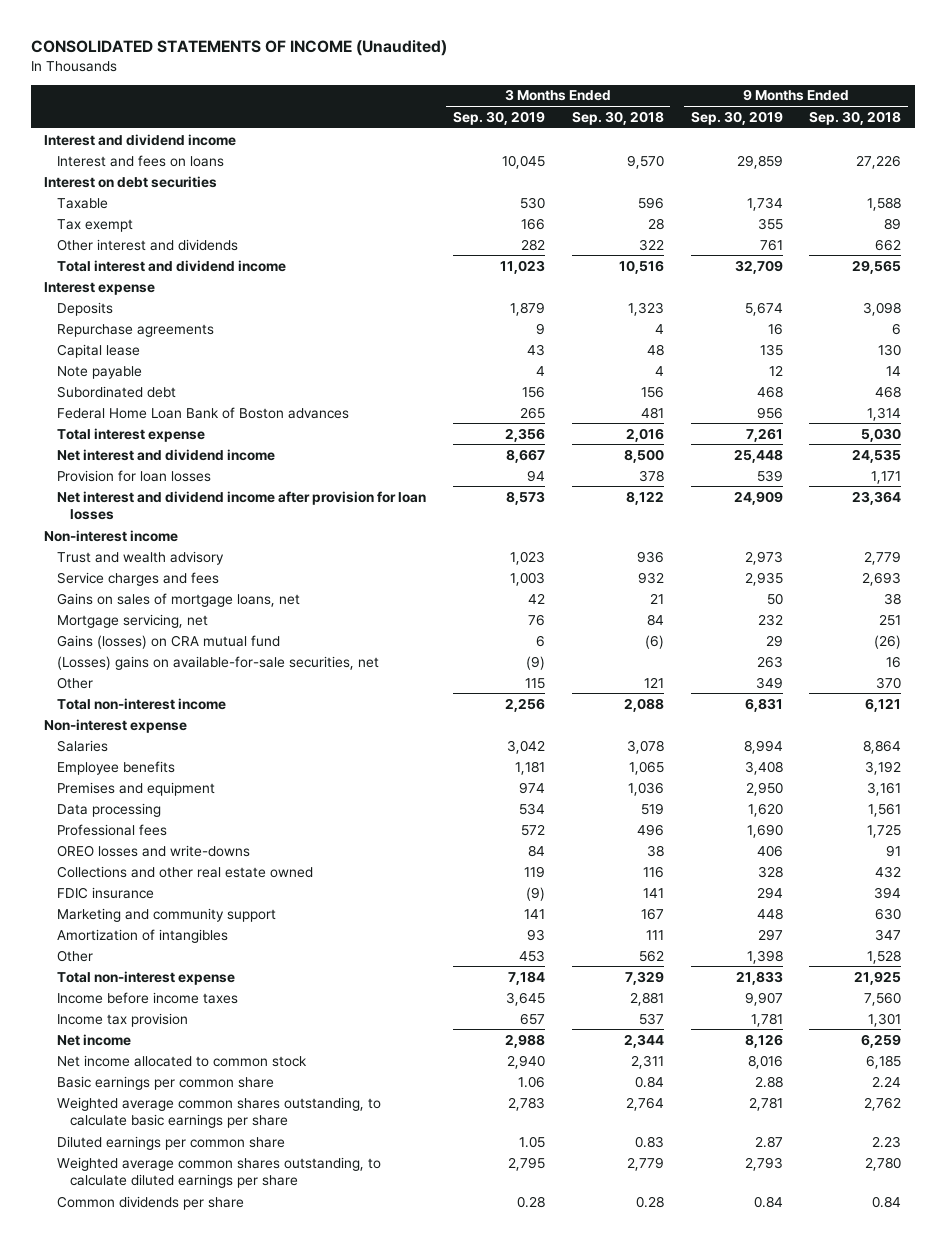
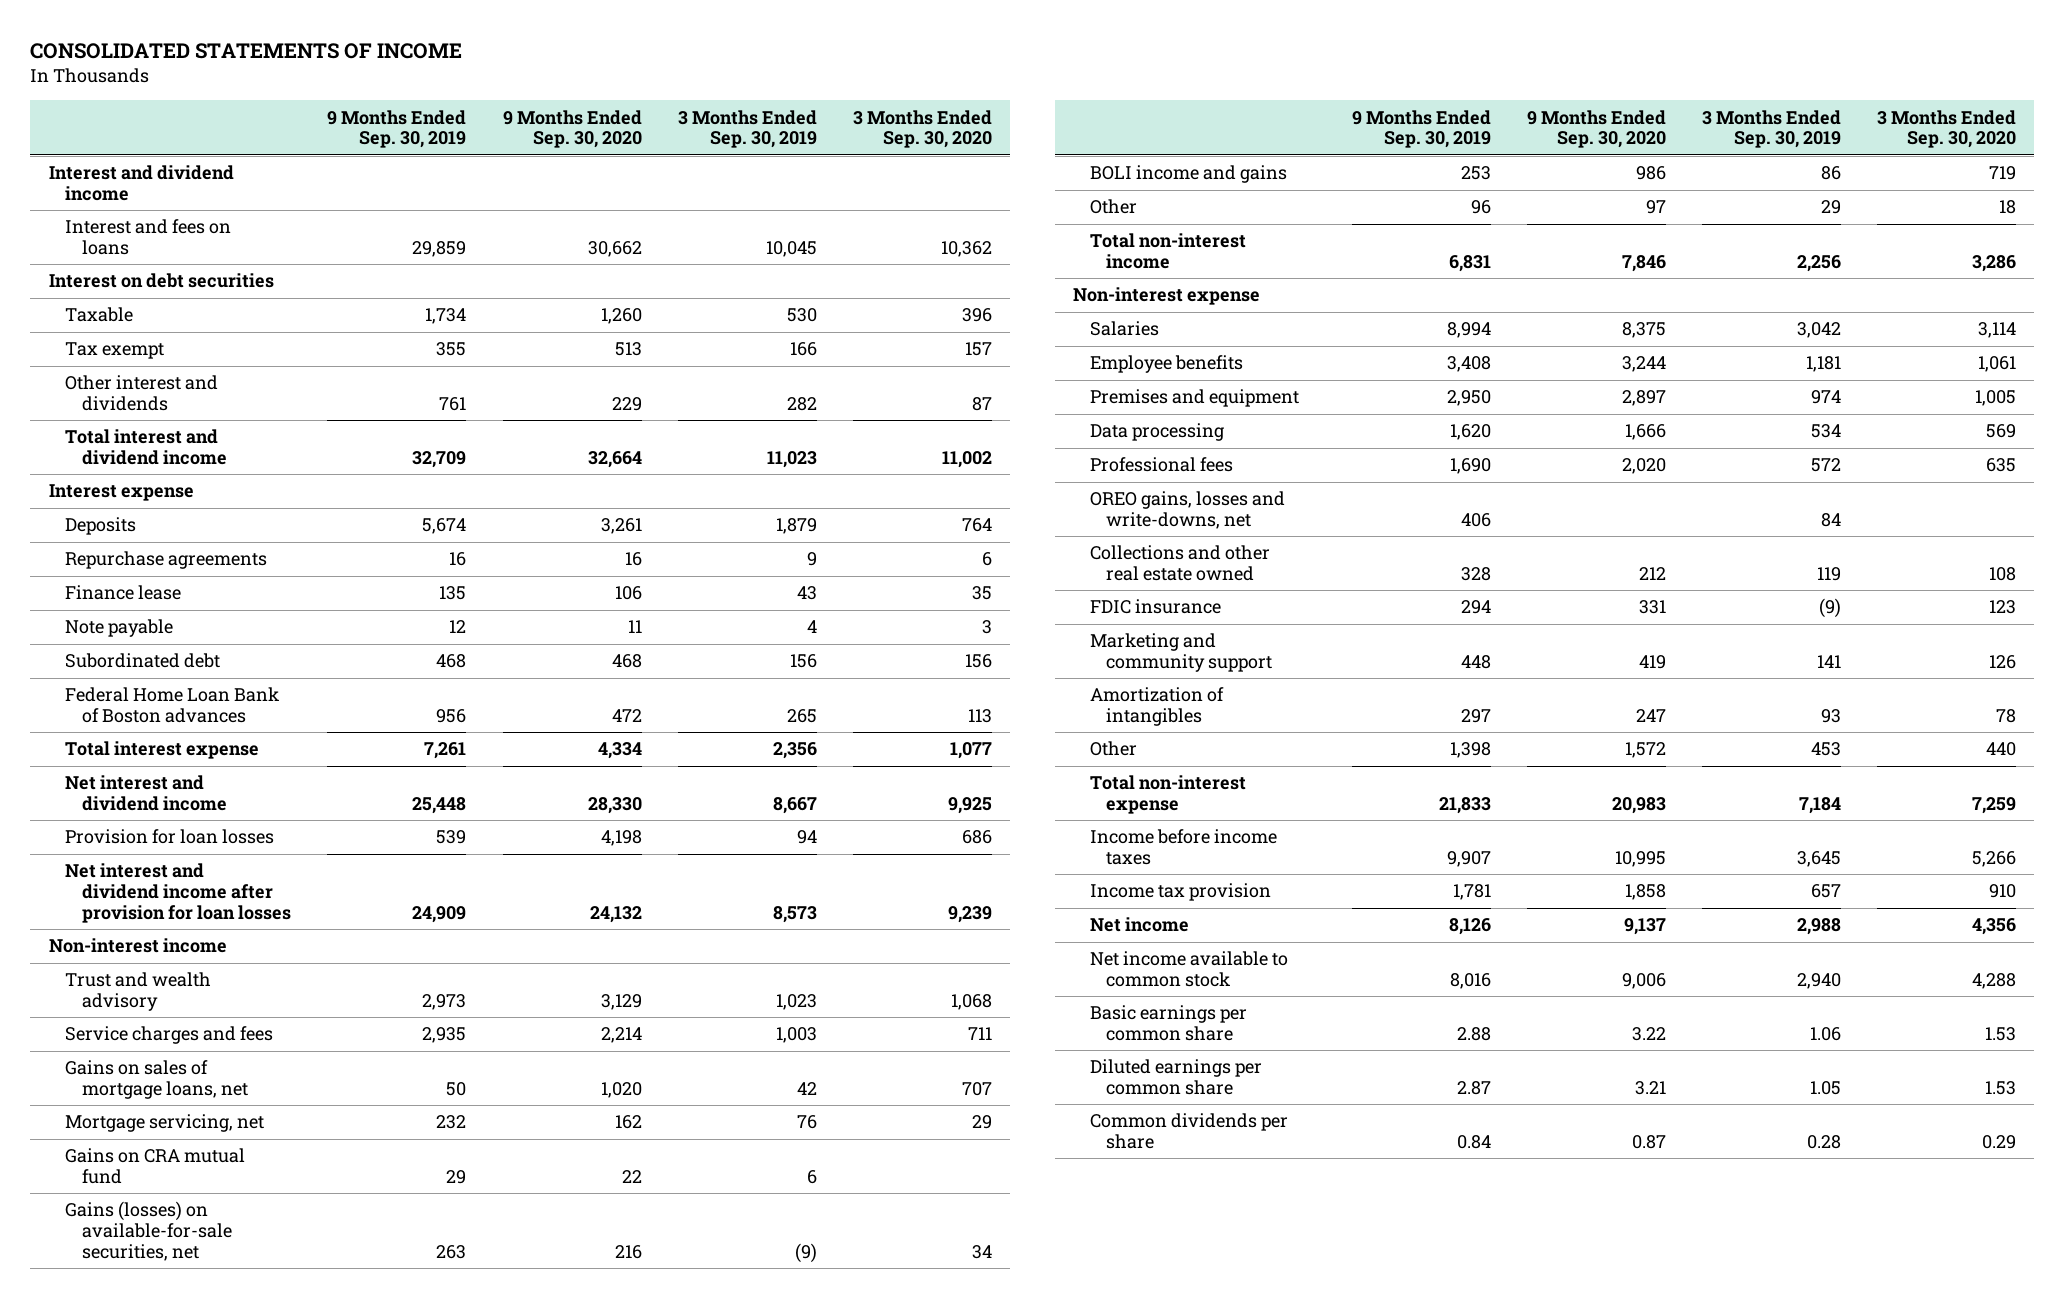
[31,40,448,57] CONSOLIDATED STATEMENTS OF INCOME (Unaudited) -> [30,43,463,60] CONSOLIDATED STATEMENTS OF INCOME
[571,110,664,125] Sep. 30, 2018 -> none
[809,110,902,125] Sep. 30, 2018 -> none
none -> [502,109,642,149] 9 Months Ended Sep. 30, 2020
none -> [852,109,992,149] 3 Months Ended Sep. 30, 2020
[57,343,141,358] Capital lease -> [65,585,182,601] Finance lease
[57,634,281,649] Gains (losses) on CRA mutual fund -> [65,1148,246,1184] Gains on CRA mutual fund
[57,655,380,670] (Losses) gains on available-for-sale securities, net -> [65,1201,233,1261] Gains (losses) on available-for-sale securities, net
none -> [1089,165,1287,184] BOLI income and gains
[524,677,545,689] 115 -> [1821,200,1842,215] 29
[755,676,783,689] 349 -> [1470,200,1491,215] 96
[57,844,251,857] OREO losses and write-downs -> [1089,491,1285,529] OREO gains, losses and write-downs, net
[57,1054,308,1067] Net income allocated to common stock -> [1089,951,1288,987] Net income available to common stock
[57,1096,382,1129] Weighted average common shares outstanding, to calculate basic earnings per share -> none
[57,1156,382,1189] Weighted average common shares outstanding, to calculate diluted earnings per share -> none

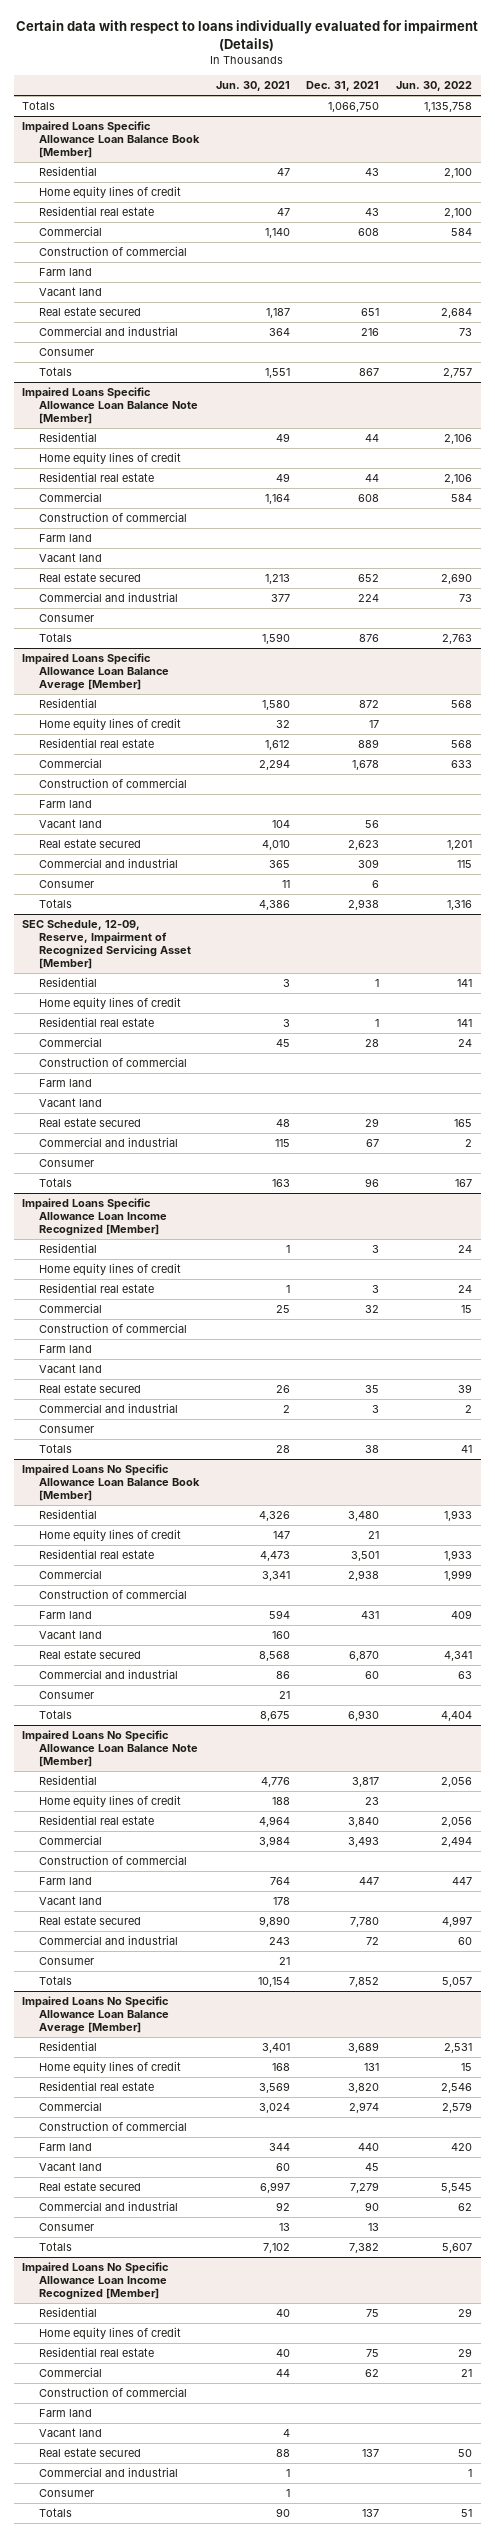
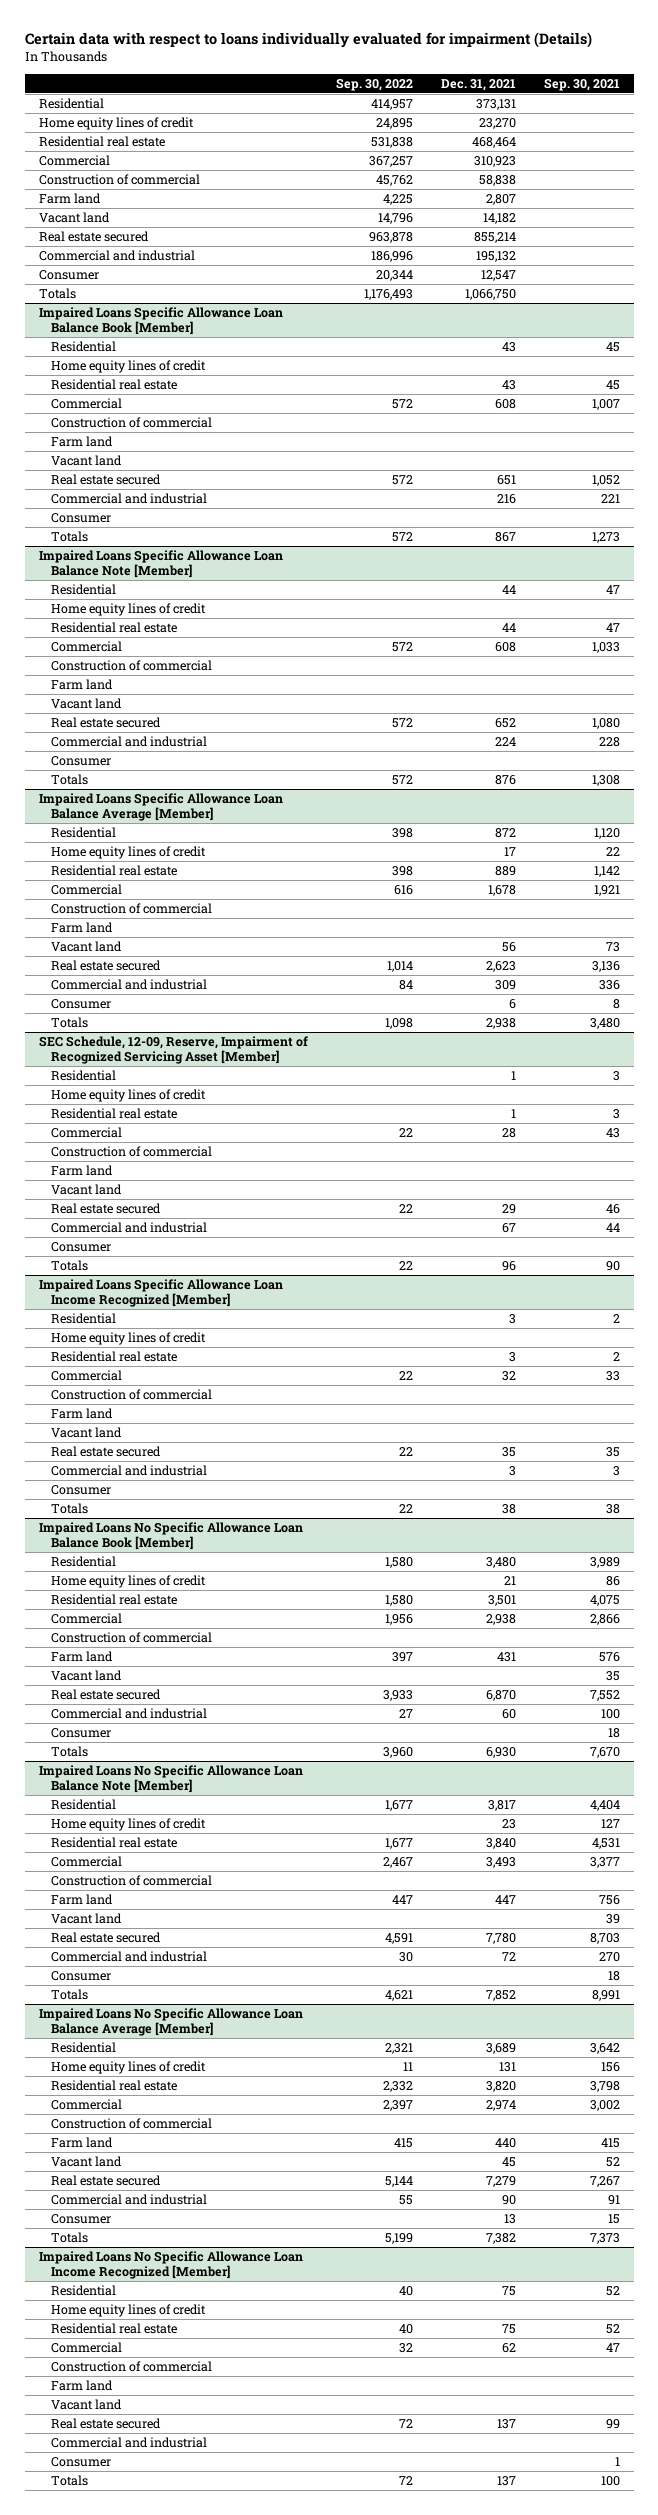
[215,81,290,92] Jun. 30, 2021 -> none
[396,81,473,92] Jun. 30, 2022 -> none
none -> [335,77,413,91] Sep. 30, 2022
none -> [543,77,620,91] Sep. 30, 2021
none -> [38,98,104,110] Residential
none -> [38,117,194,131] Home equity lines of credit
none -> [38,136,165,148] Residential real estate
none -> [38,155,110,167] Commercial
none -> [38,174,200,186] Construction of commercial
none -> [38,193,101,205] Farm land
none -> [38,212,110,224] Vacant land
none -> [38,231,149,243] Real estate secured
none -> [38,250,195,262] Commercial and industrial
none -> [38,270,99,281] Consumer

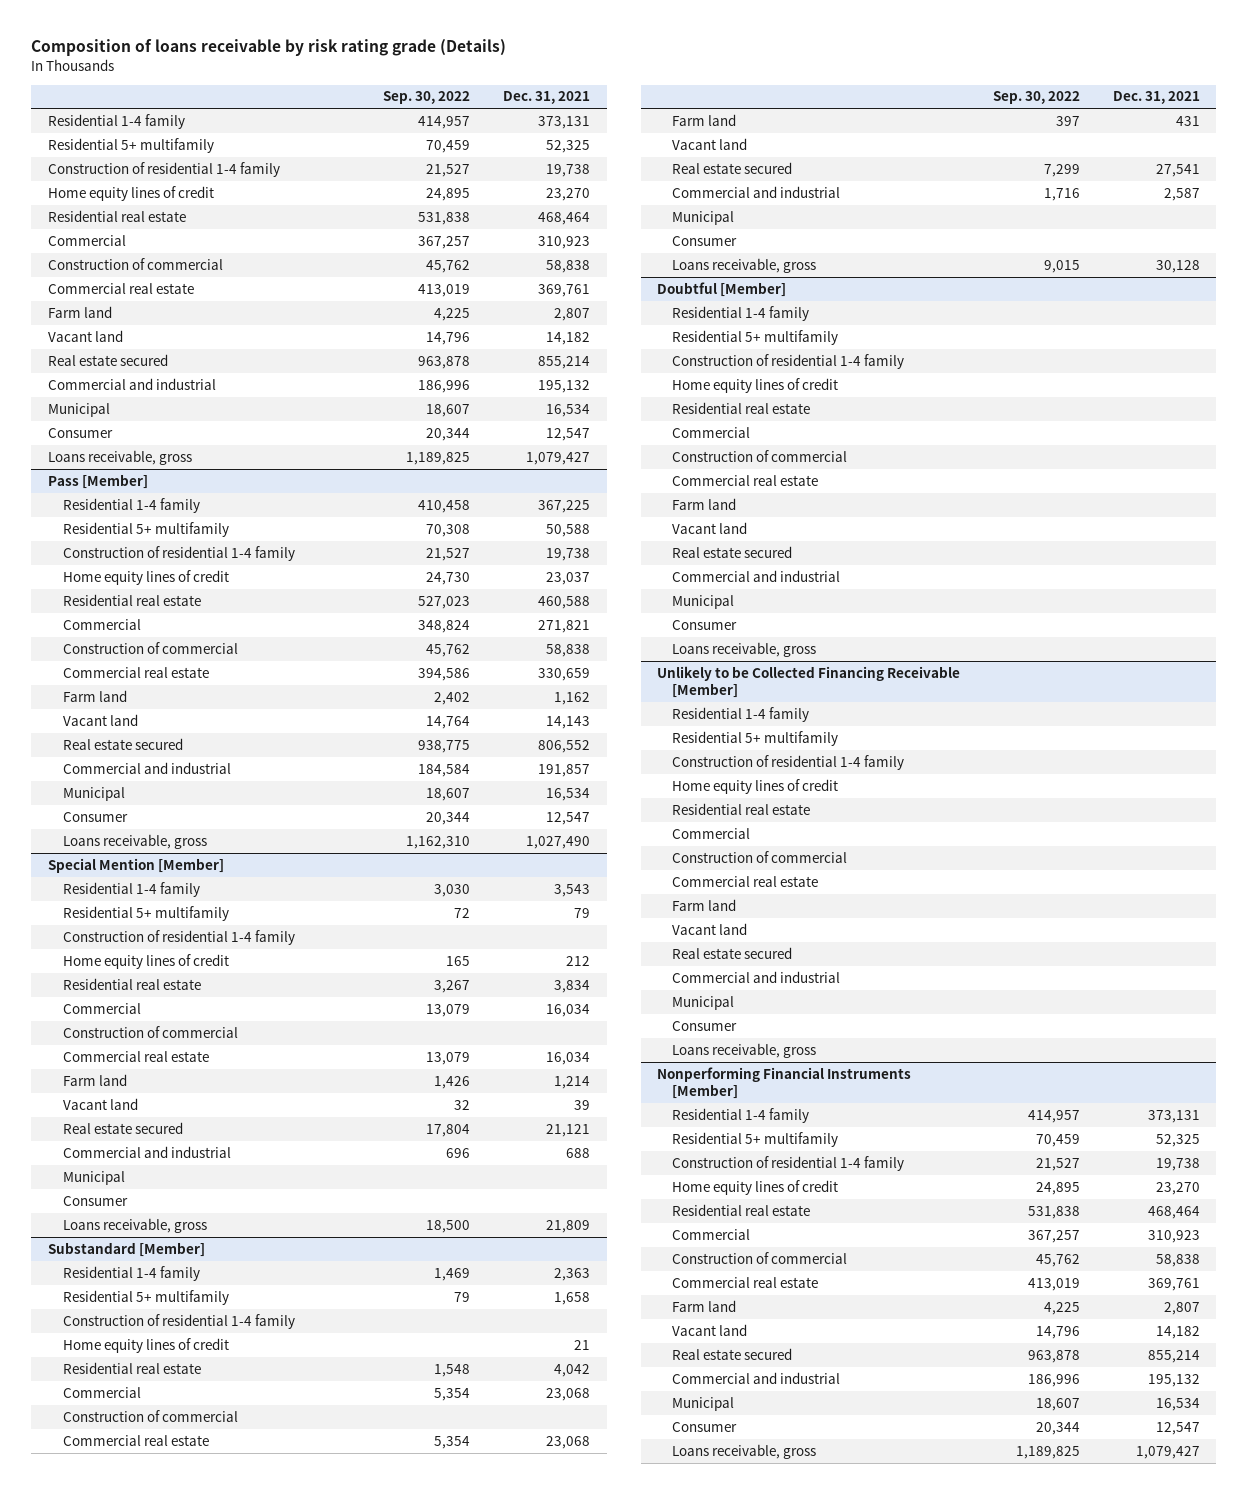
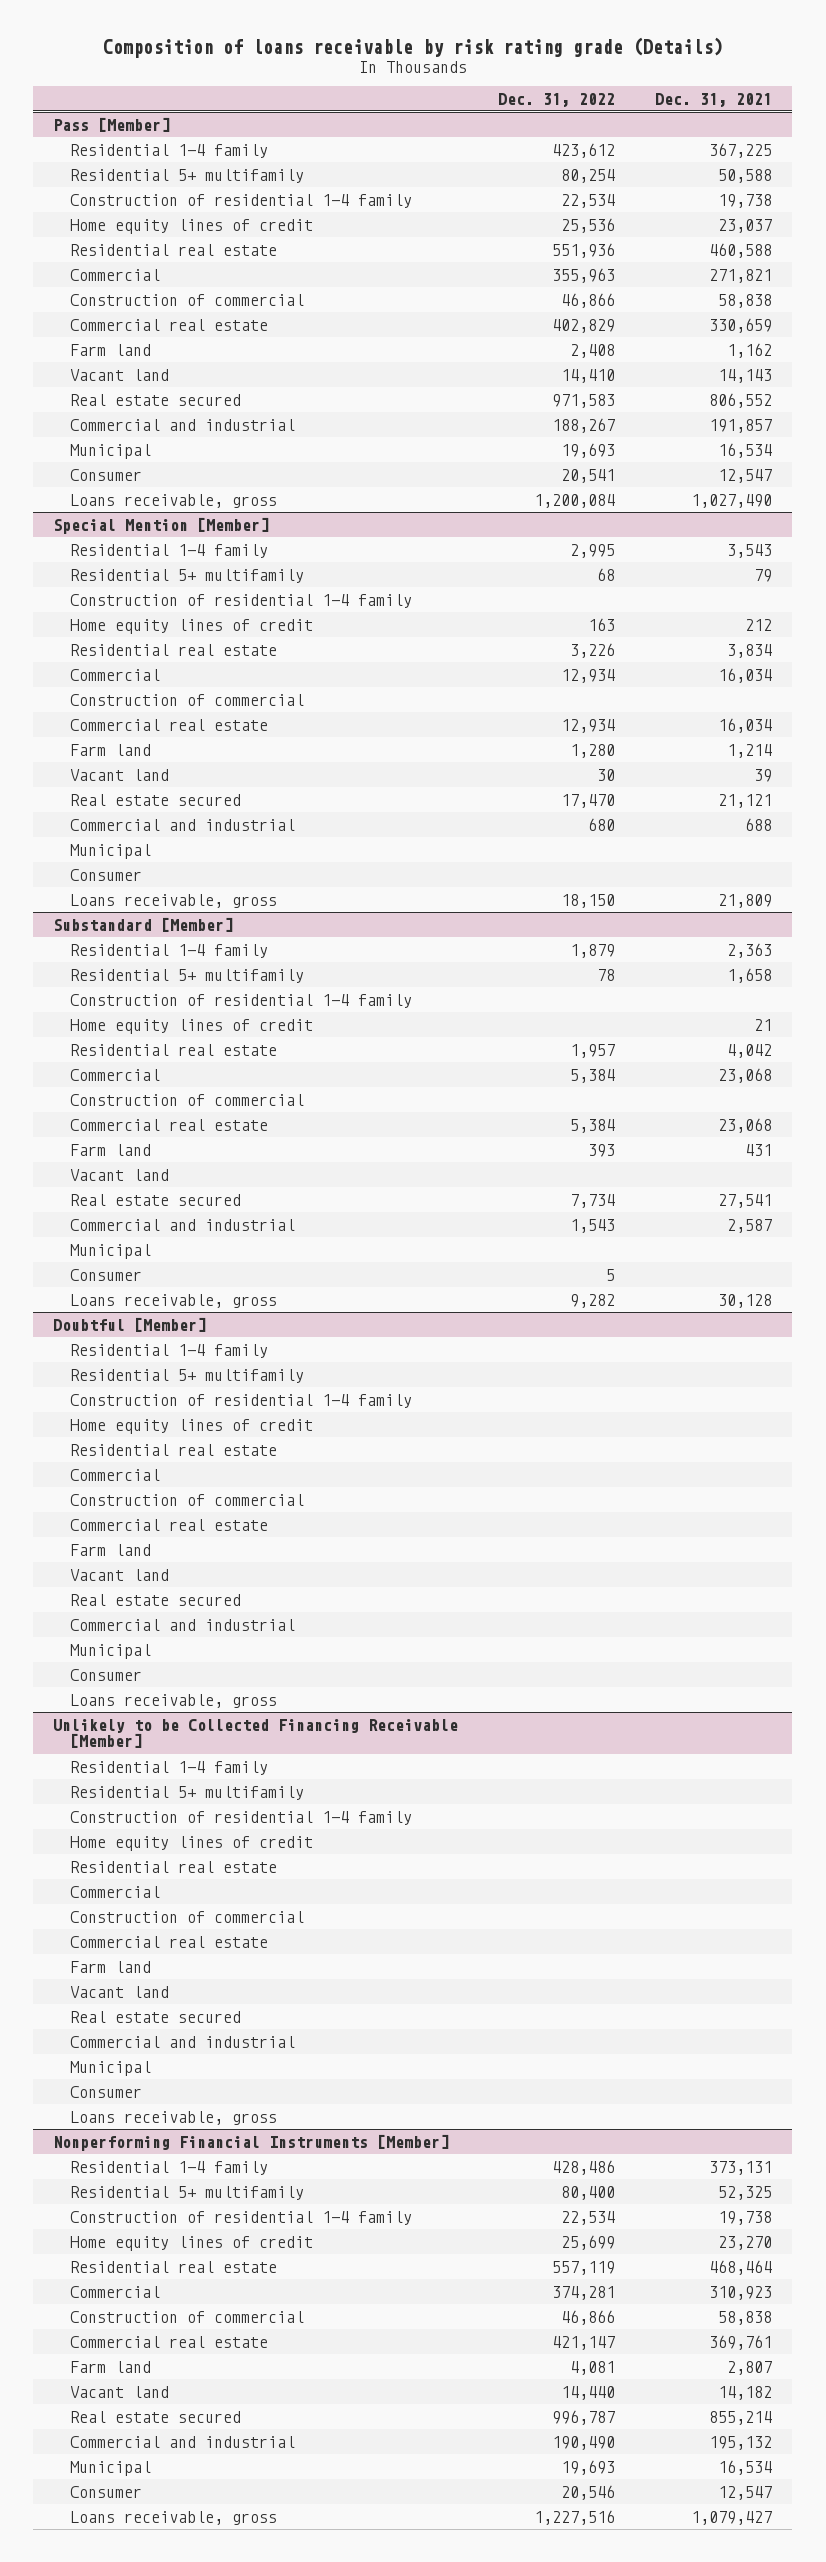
[383,91,471,105] Sep. 30, 2022 -> none
none -> [498,92,616,107] Dec. 31, 2022
[47,113,185,129] Residential 1-4 family -> none
[47,137,214,153] Residential 5+ multifamily -> none
[47,161,280,177] Construction of residential 1-4 family -> none
[47,185,214,201] Home equity lines of credit -> none
[47,209,186,222] Residential real estate -> none
[47,234,126,246] Commercial -> none
[47,257,223,270] Construction of commercial -> none
[47,282,194,294] Commercial real estate -> none
[47,305,112,318] Farm land -> none
[47,329,123,342] Vacant land -> none
[47,353,168,366] Real estate secured -> none
[47,377,216,390] Commercial and industrial -> none
[47,402,110,417] Municipal -> none
[47,427,113,438] Consumer -> none
[47,449,192,465] Loans receivable, gross -> none

